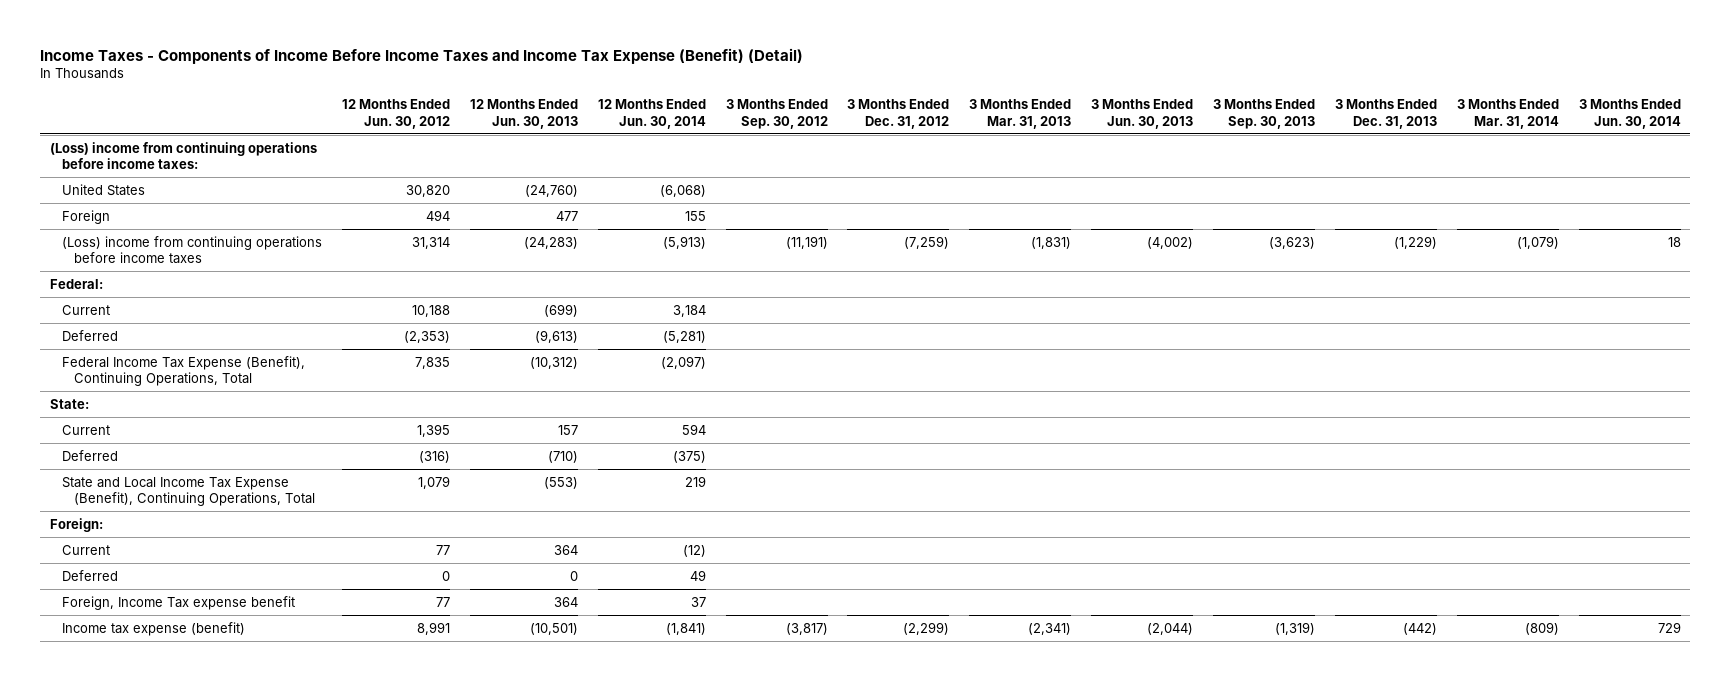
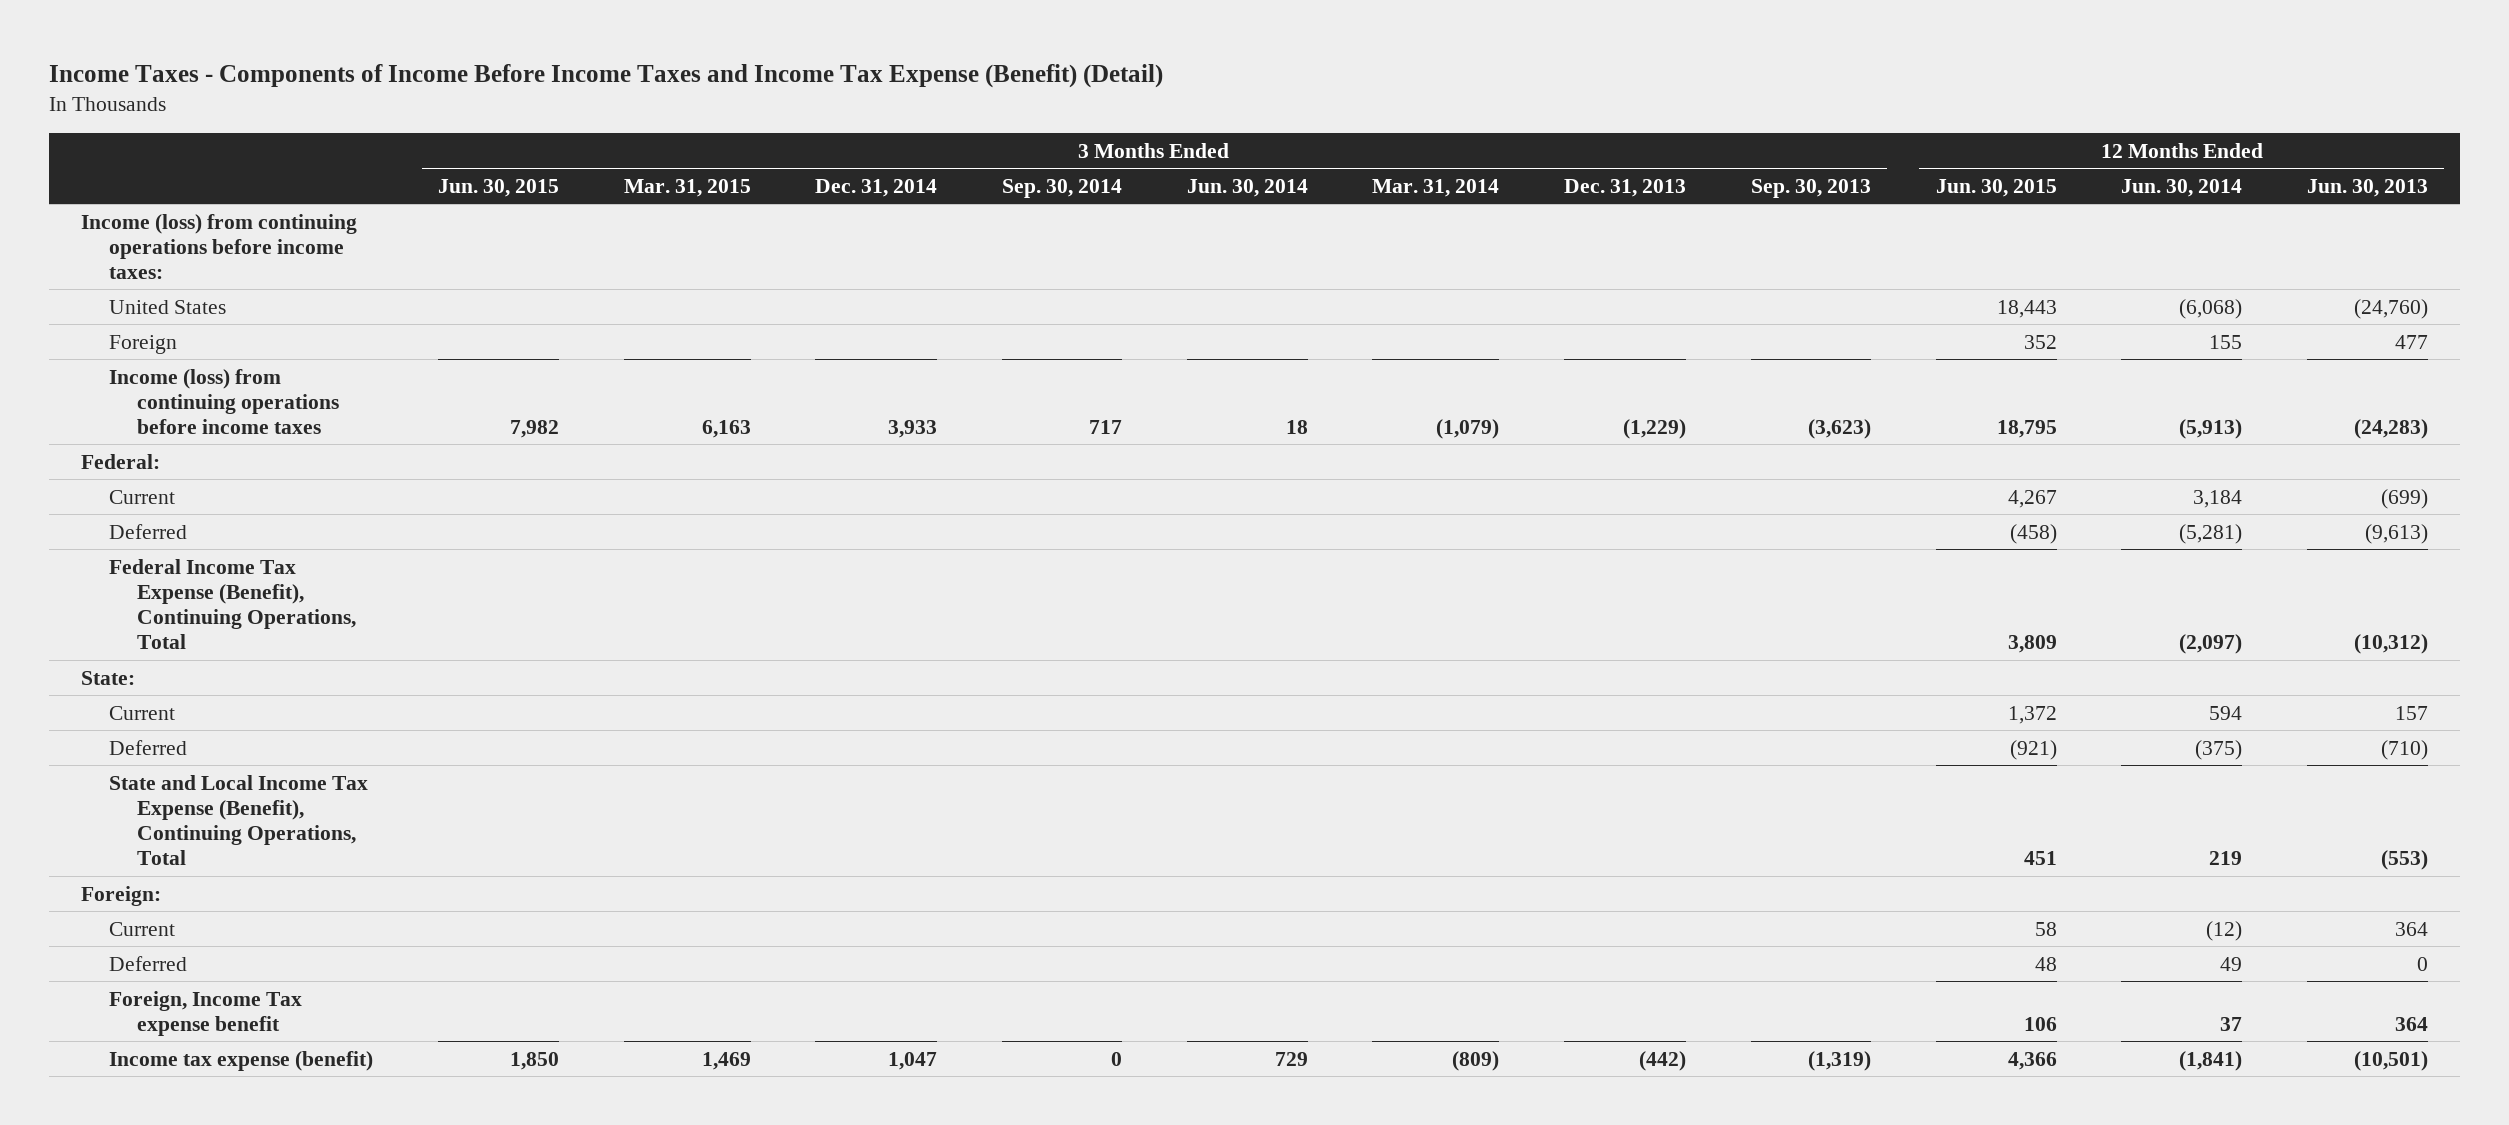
[341,99,450,129] 12 Months Ended Jun. 30, 2012 -> none
[725,99,828,129] 3 Months Ended Sep. 30, 2012 -> none
[847,99,950,129] 3 Months Ended Dec. 31, 2012 -> none
[969,99,1072,129] 3 Months Ended Mar. 31, 2013 -> none
[1091,99,1194,129] 3 Months Ended Jun. 30, 2013 -> none
none -> [437,178,559,197] Jun. 30, 2015
none -> [623,178,751,197] Mar. 31, 2015
none -> [815,178,938,197] Dec. 31, 2014
none -> [1002,178,1123,198] Sep. 30, 2014
none -> [1935,178,2057,197] Jun. 30, 2015
[50,141,318,170] (Loss) income from continuing operations before income taxes: -> [81,213,358,279] Income (loss) from continuing operations before income taxes:
[62,235,323,265] (Loss) income from continuing operations before income taxes -> [109,368,340,434] Income (loss) from continuing operations before income taxes

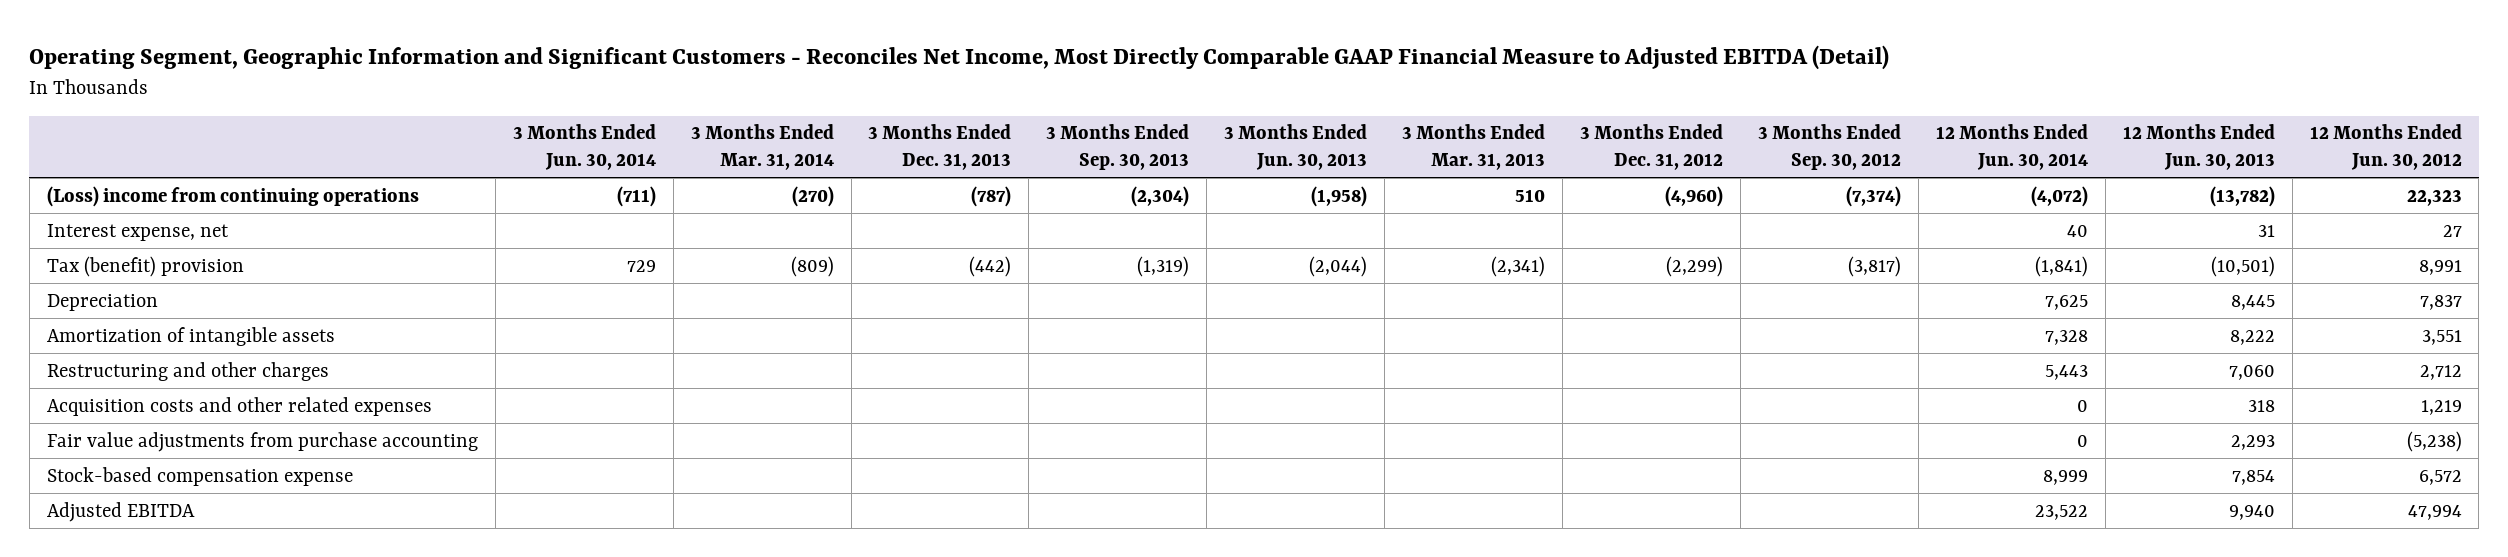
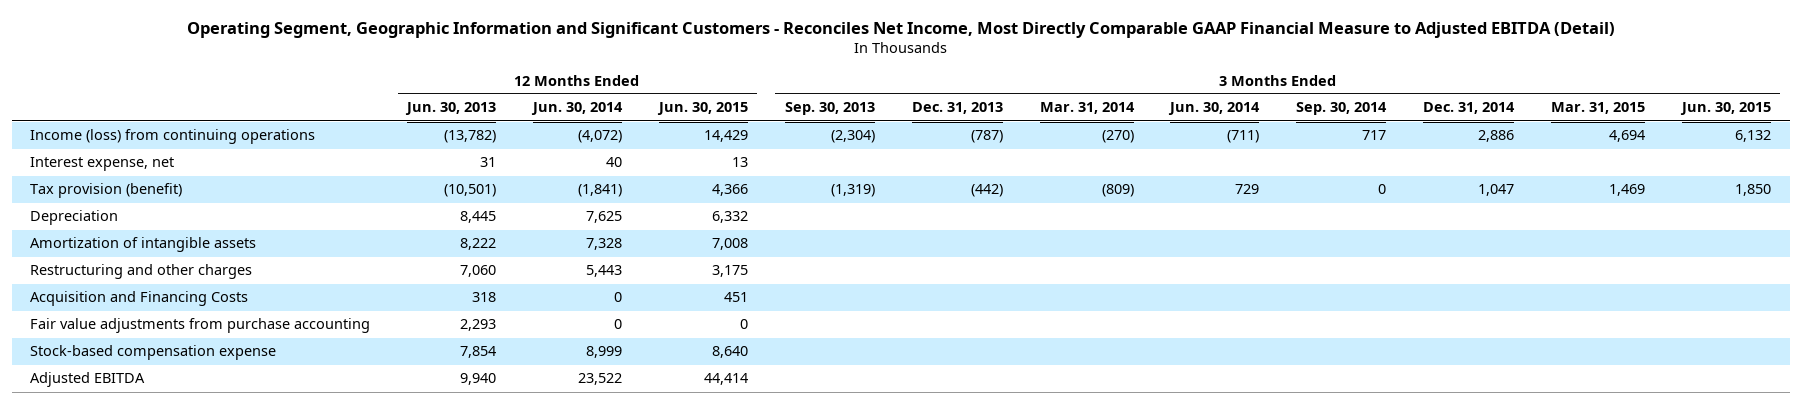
[1224,124,1368,171] 3 Months Ended Jun. 30, 2013 -> none
[1402,124,1546,171] 3 Months Ended Mar. 31, 2013 -> none
[1579,124,1723,171] 3 Months Ended Dec. 31, 2012 -> none
[1757,124,1901,171] 3 Months Ended Sep. 30, 2012 -> none
[2309,124,2462,171] 12 Months Ended Jun. 30, 2012 -> none
none -> [656,102,748,116] Jun. 30, 2015
none -> [1296,102,1388,116] Sep. 30, 2014
none -> [1423,102,1516,115] Dec. 31, 2014
none -> [1551,102,1646,115] Mar. 31, 2015
none -> [1680,102,1772,116] Jun. 30, 2015
[46,185,419,207] (Loss) income from continuing operations -> [30,129,316,145] Income (loss) from continuing operations
[46,255,244,277] Tax (benefit) provision -> [30,183,183,199] Tax provision (benefit)
[46,396,432,416] Acquisition costs and other related expenses -> [30,291,249,307] Acquisition and Financing Costs

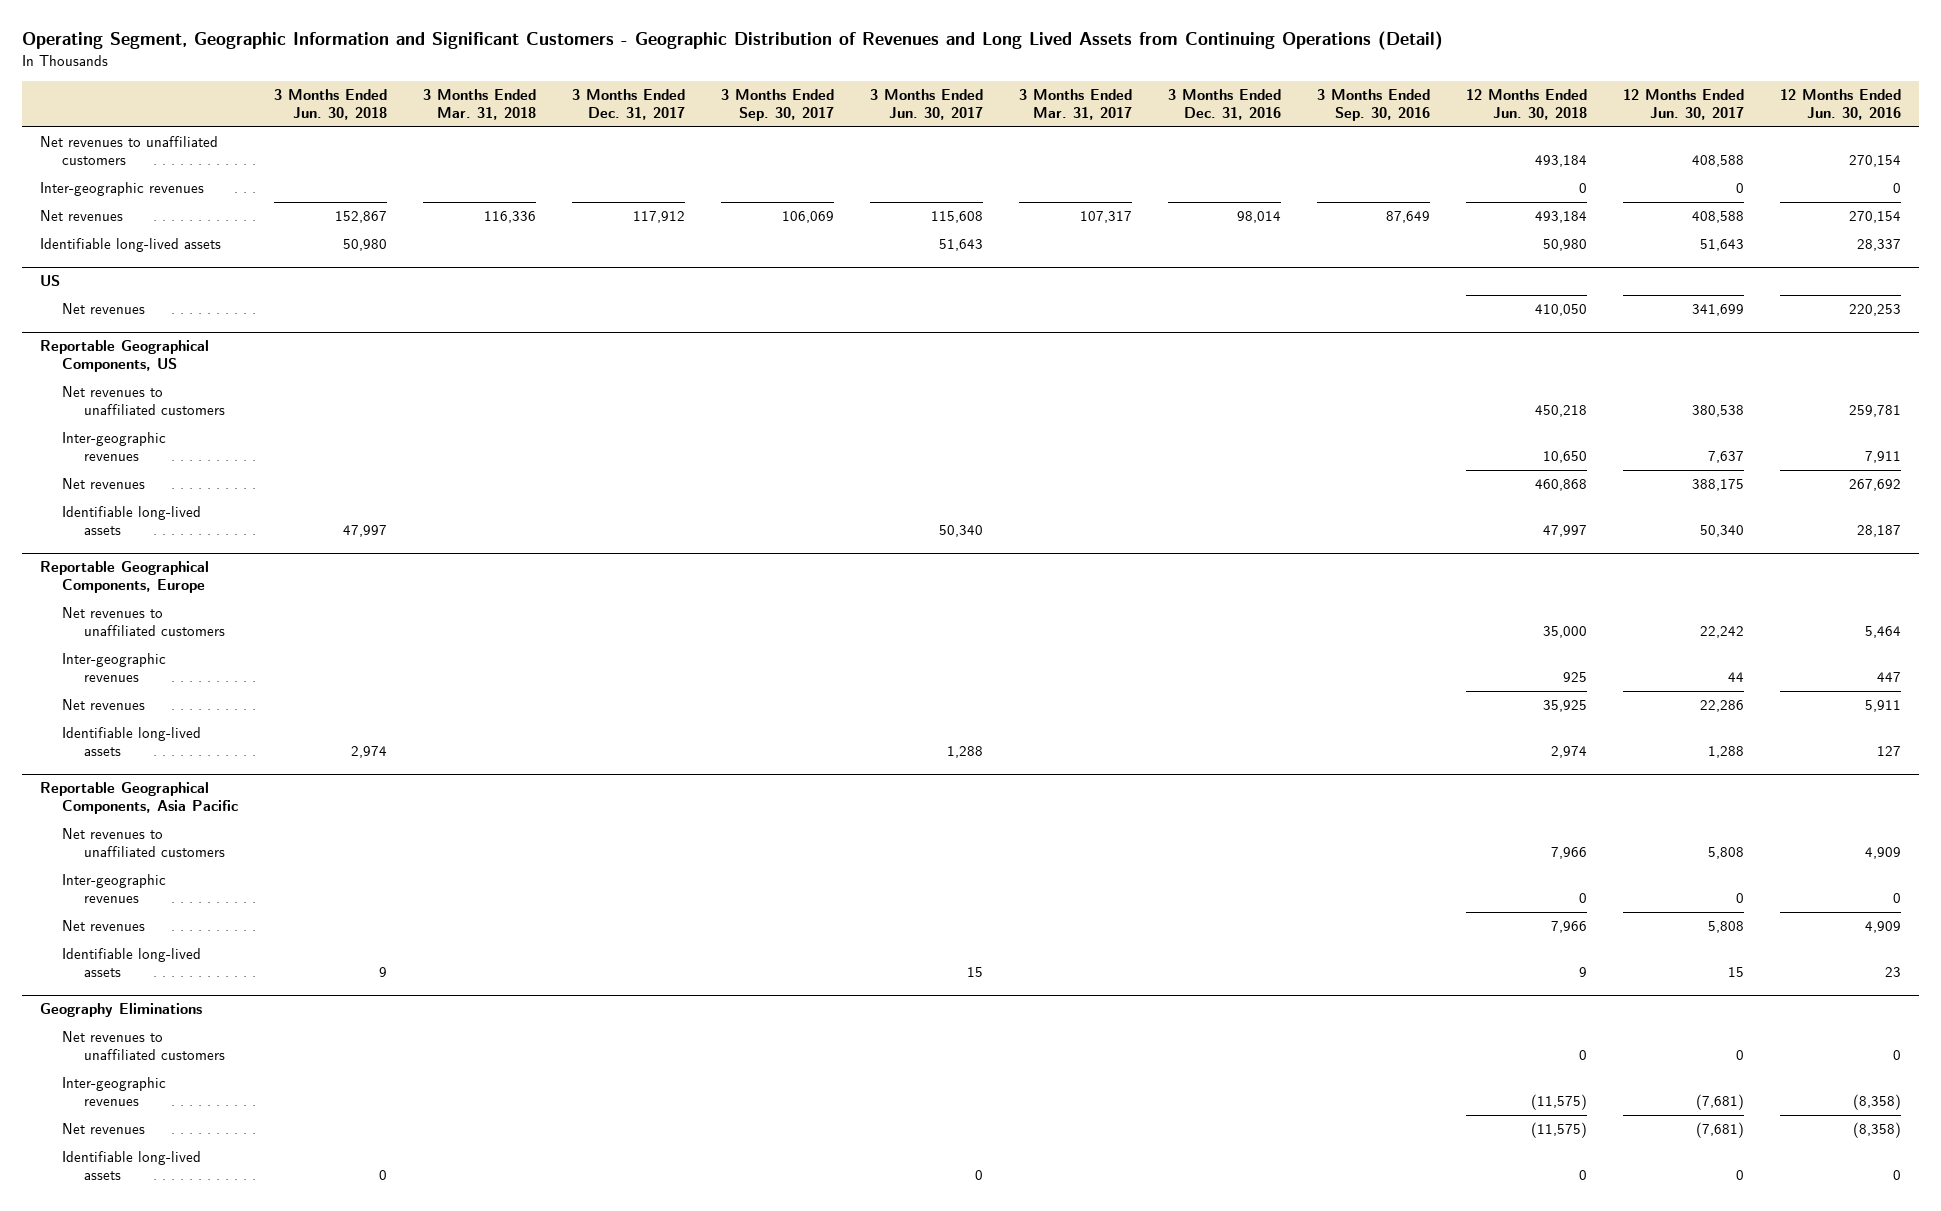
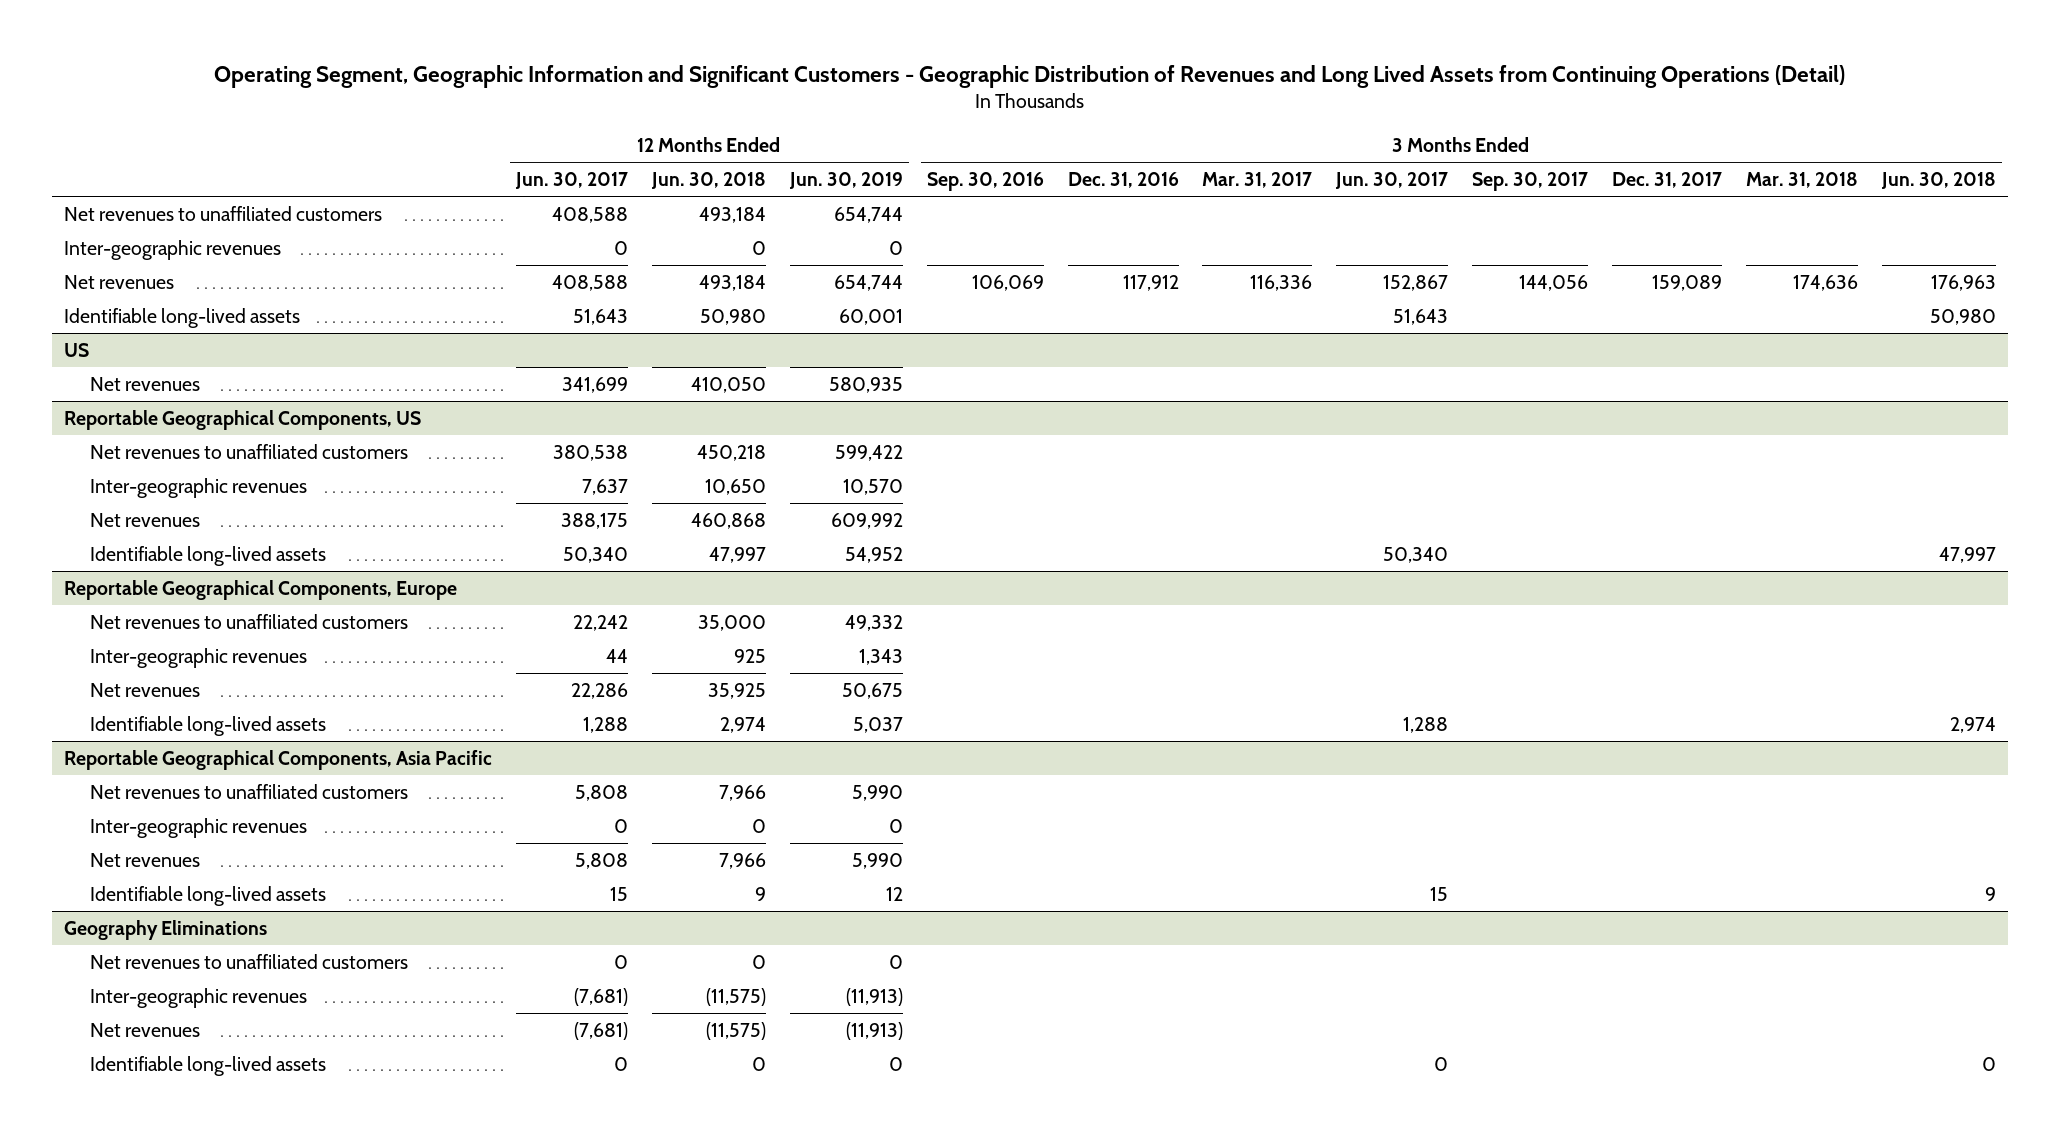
[1780,89,1902,121] 12 Months Ended Jun. 30, 2016 -> none
none -> [788,172,903,190] Jun. 30, 2019
[335,211,388,224] 152,867 -> [1931,274,1997,291] 176,963
[484,211,537,224] 116,336 -> [1793,274,1859,291] 174,636
[633,211,686,224] 117,912 -> [1652,274,1723,291] 159,089
[782,211,835,224] 106,069 -> [1519,274,1589,291] 144,056
[931,211,984,224] 115,608 -> [1383,274,1449,291] 152,867
[1080,211,1133,224] 107,317 -> [1250,274,1313,291] 116,336
[1237,211,1282,224] 98,014 -> [1122,274,1179,291] 117,912
[1386,211,1431,224] 87,649 -> [971,274,1044,291] 106,069

